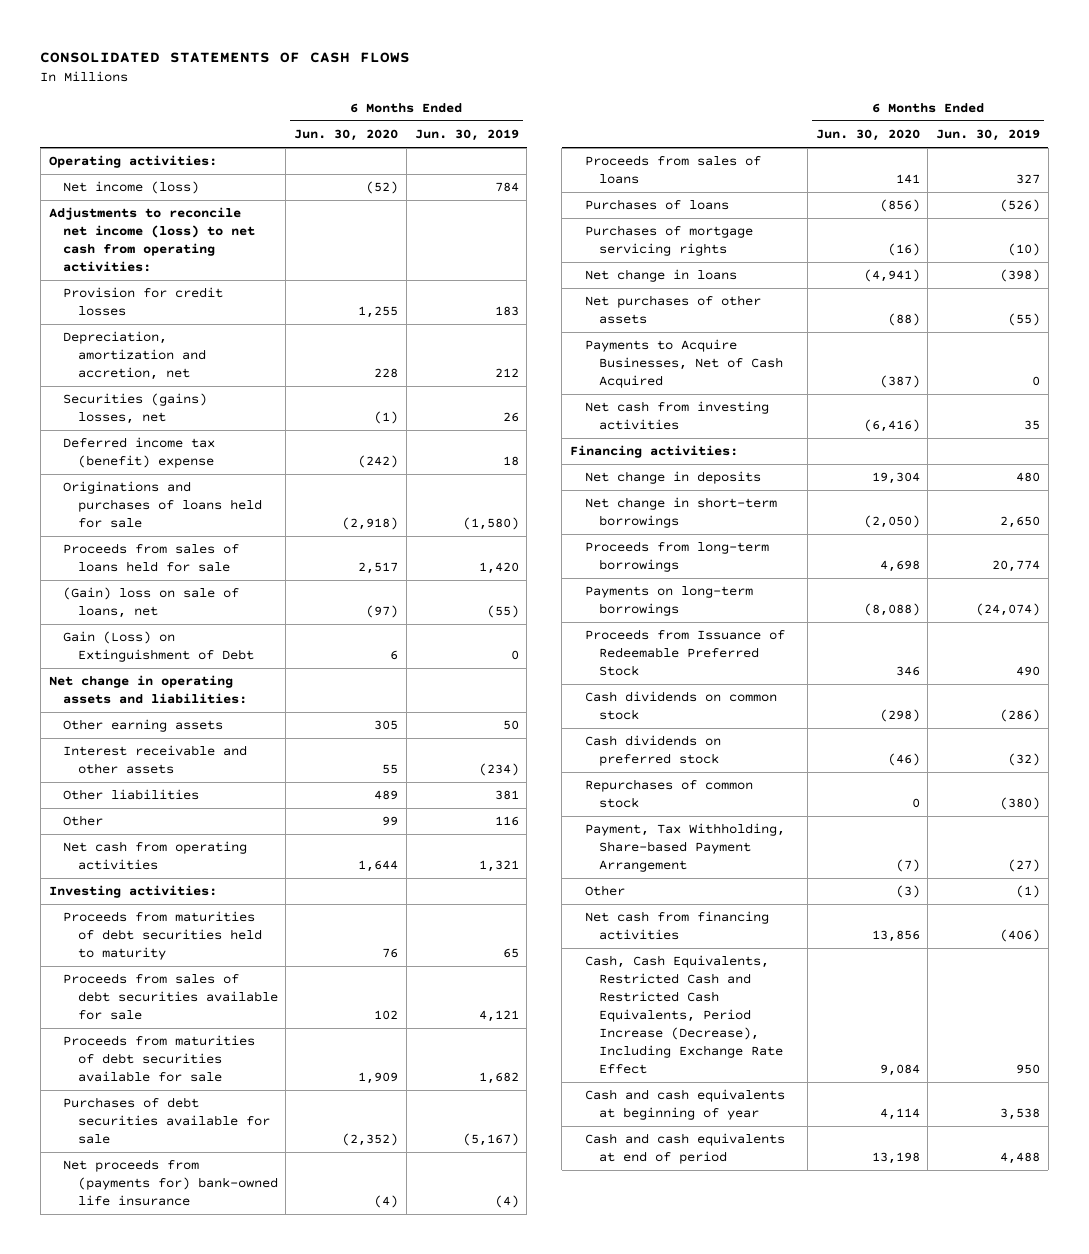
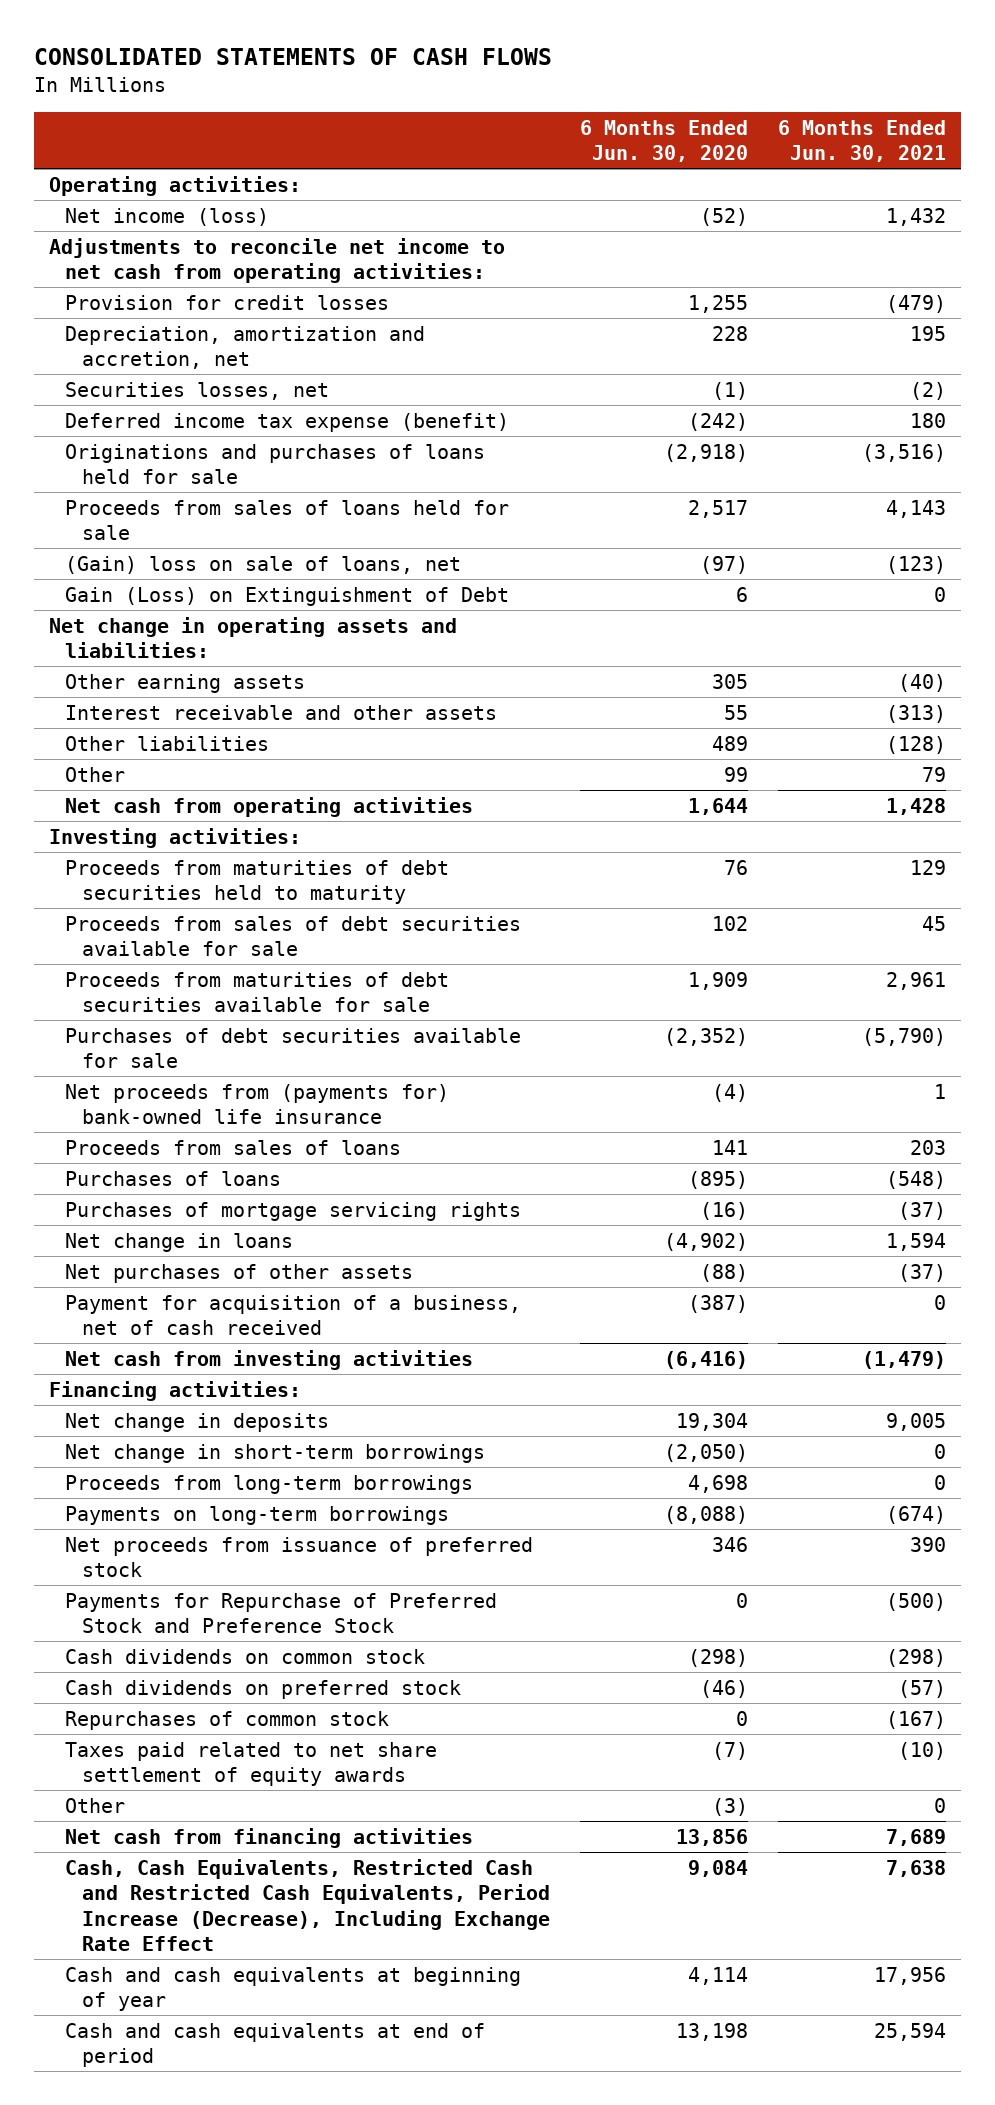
[414,129,519,142] Jun. 30, 2019 -> none
none -> [777,119,946,162] 6 Months Ended Jun. 30, 2021
[48,207,256,273] Adjustments to reconcile net income (loss) to net cash from operating activities: -> [49,237,506,284] Adjustments to reconcile net income to net cash from operating activities:
[63,393,208,425] Securities (gains) losses, net -> [65,381,330,400] Securities losses, net
[63,437,216,469] Deferred income tax (benefit) expense -> [65,412,510,432] Deferred income tax expense (benefit)
[879,199,920,213] (856) -> [687,1170,748,1189] (895)
[863,269,920,283] (4,941) -> [663,1232,748,1251] (4,902)
[584,339,784,389] Payments to Acquire Businesses, Net of Cash Acquired -> [65,1294,522,1336] Payment for acquisition of a business, net of cash received
[584,629,785,677] Proceeds from Issuance of Redeemable Preferred Stock -> [65,1536,534,1578] Net proceeds from issuance of preferred stock
none -> [65,1592,498,1634] Payments for Repurchase of Preferred Stock and Preference Stock
[584,823,785,873] Payment, Tax Withholding, Share-based Payment Arrangement -> [65,1741,438,1787] Taxes paid related to net share settlement of equity awards

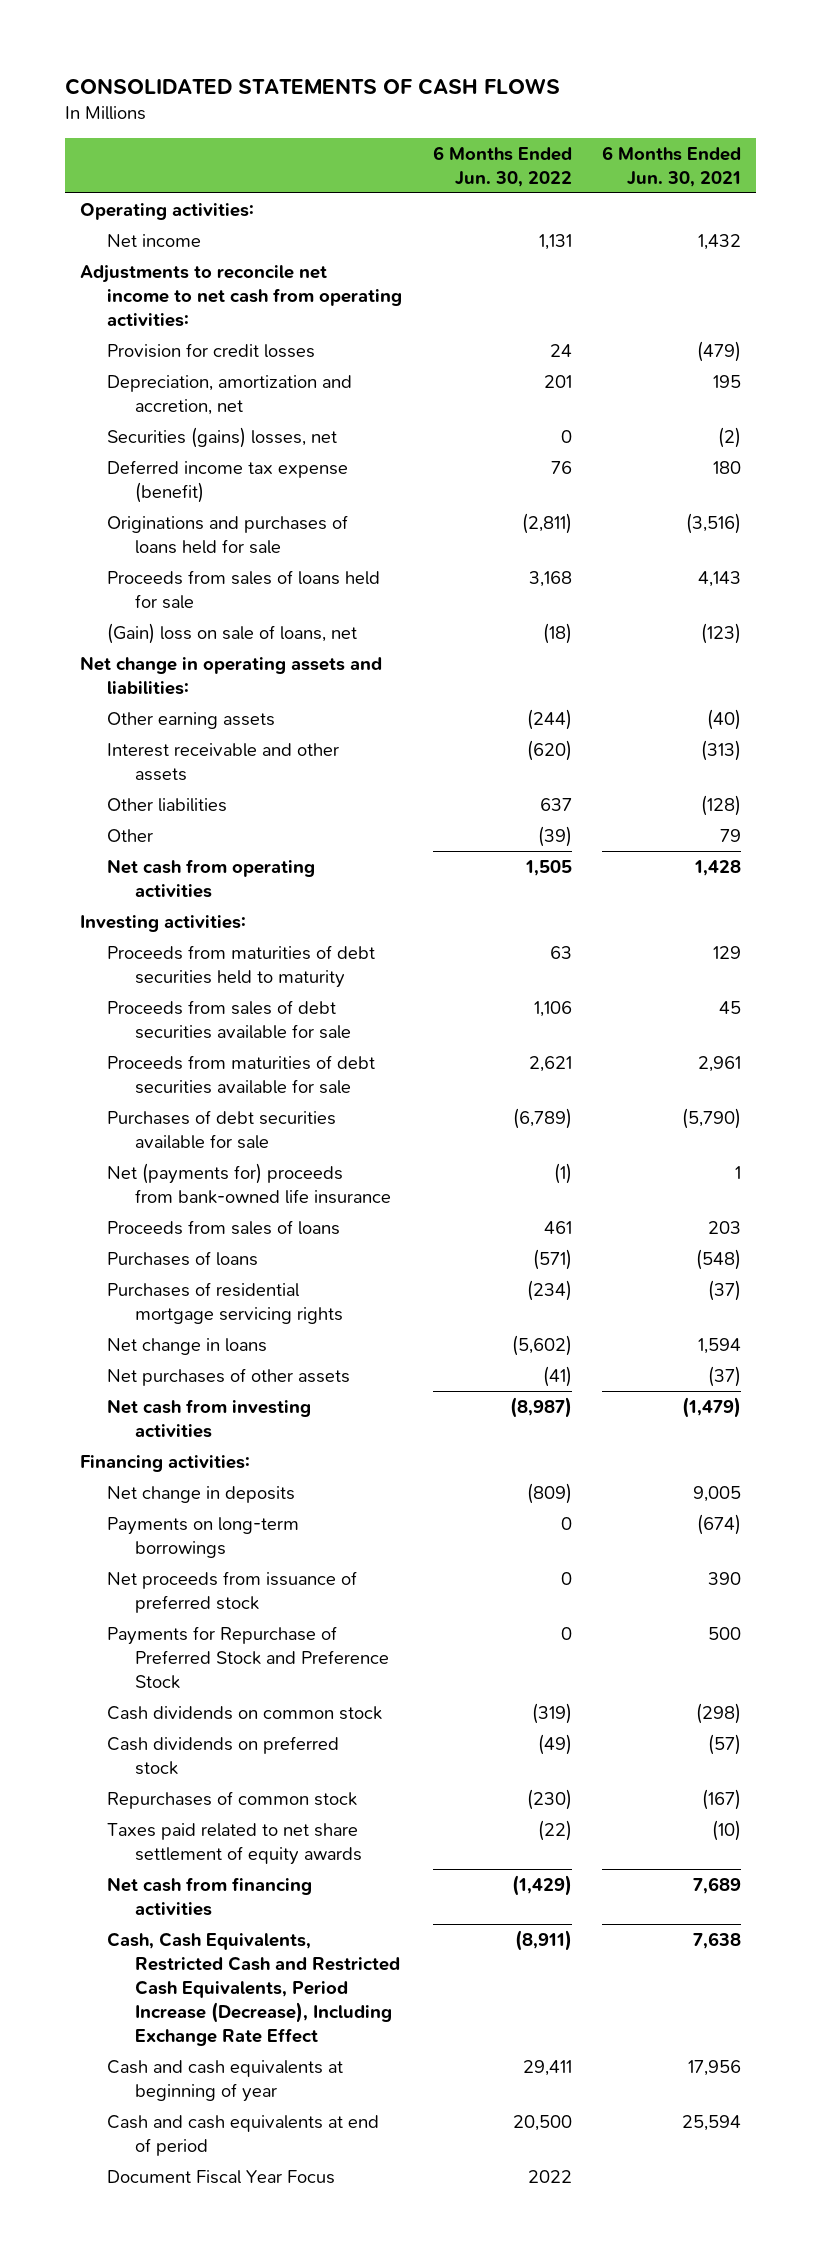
[579,119,748,162] 6 Months Ended Jun. 30, 2020 -> none
none -> [432,145,572,187] 6 Months Ended Jun. 30, 2022
[65,207,270,226] Net income (loss) -> [107,233,202,247] Net income
[65,381,330,400] Securities losses, net -> [107,426,338,448] Securities (gains) losses, net
[65,586,510,606] Gain (Loss) on Extinguishment of Debt -> none
[65,1083,450,1125] Net proceeds from (payments for) bank-owned life insurance -> [107,1162,391,1204] Net (payments for) proceeds from bank-owned life insurance
[65,1201,522,1221] Purchases of mortgage servicing rights -> [107,1281,343,1324] Purchases of residential mortgage servicing rights
[65,1294,522,1336] Payment for acquisition of a business, net of cash received -> none
[65,1443,486,1463] Net change in short-term borrowings -> none
[65,1474,474,1494] Proceeds from long-term borrowings -> none
[885,1592,946,1611] (500) -> [707,1626,741,1640] 500
[65,1797,126,1813] Other -> none
none -> [107,2169,336,2184] Document Fiscal Year Focus

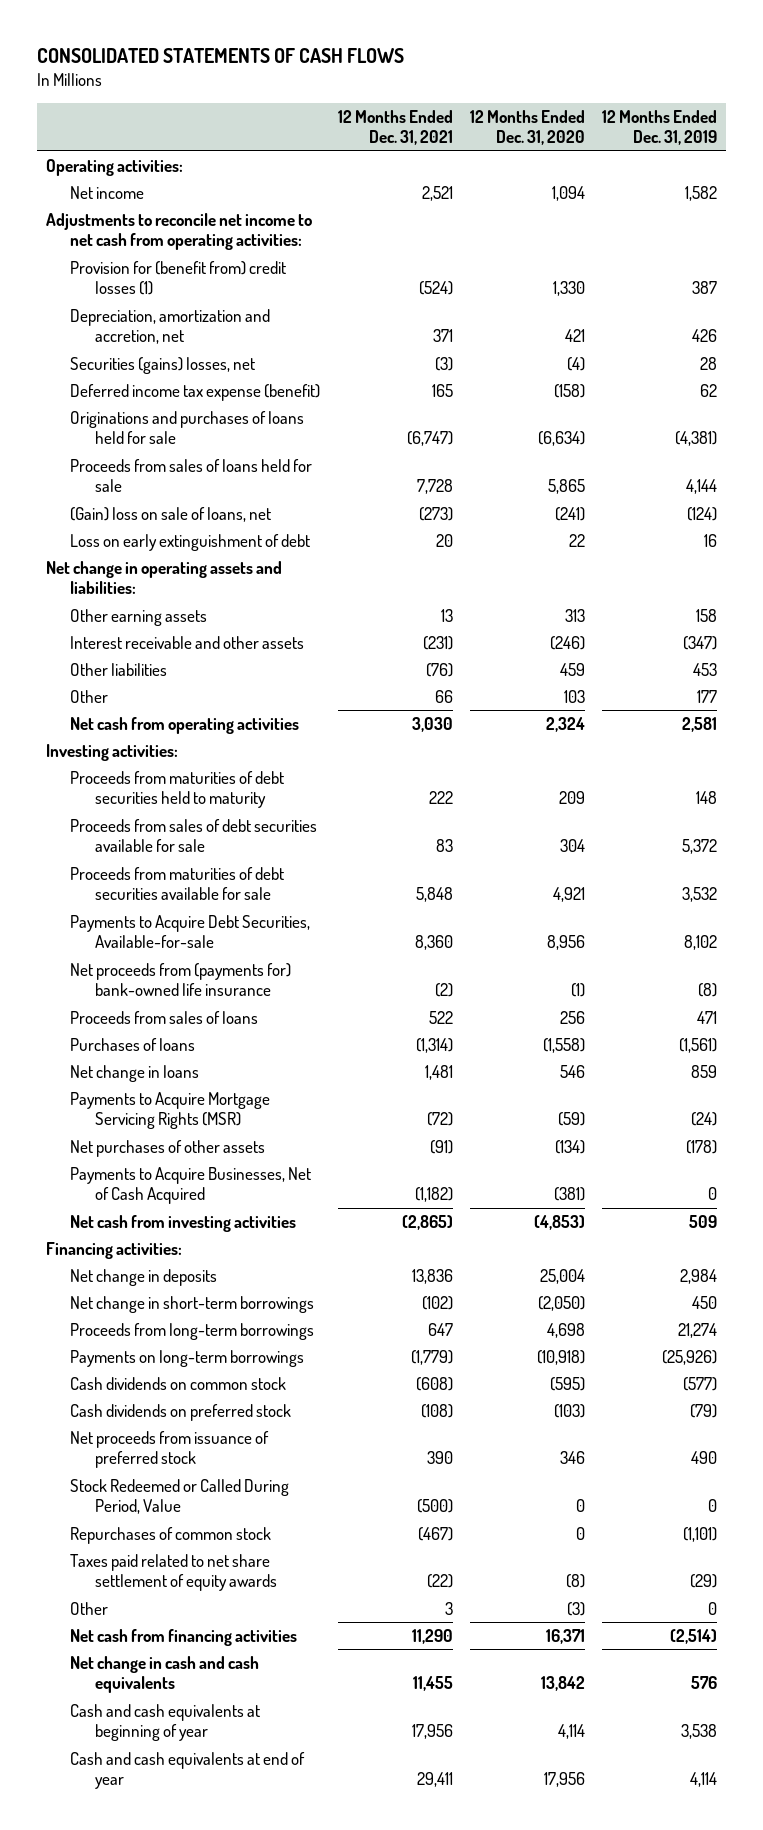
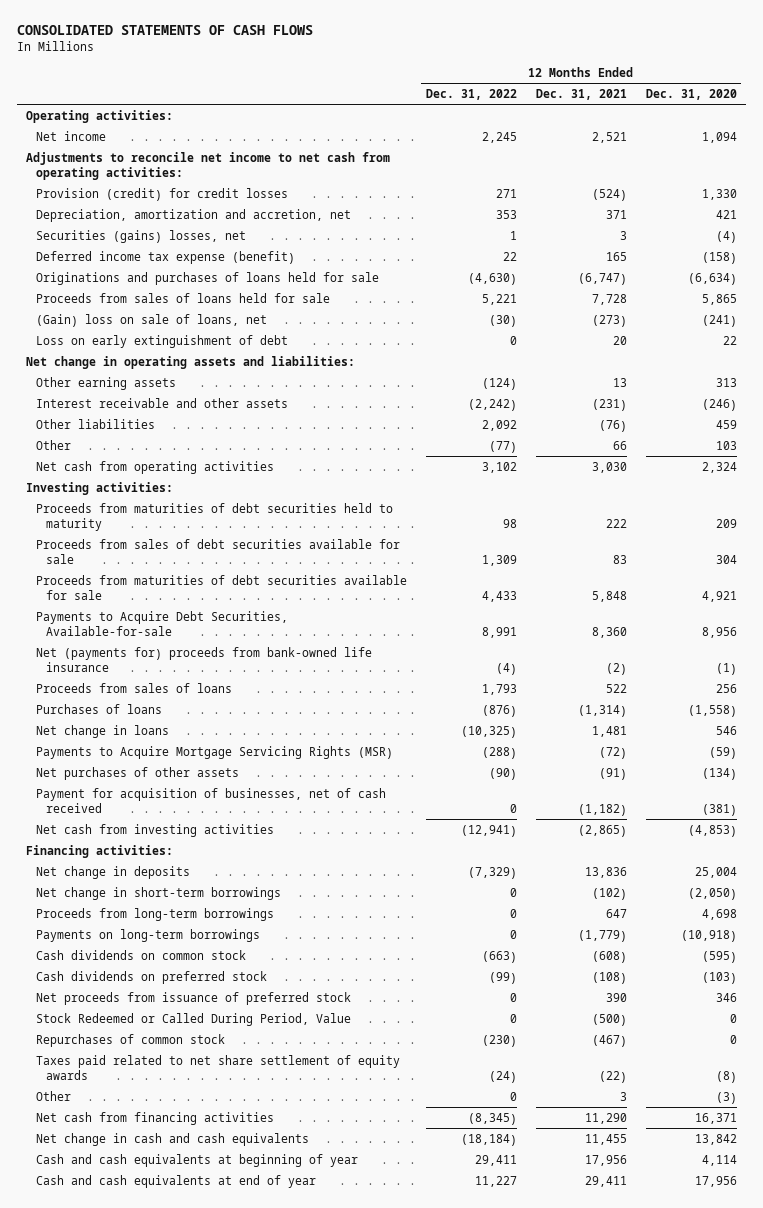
[602,109,718,146] 12 Months Ended Dec. 31, 2019 -> none
none -> [425,89,517,101] Dec. 31, 2022
[70,260,287,296] Provision for (benefit from) credit losses (1) -> [35,187,288,201] Provision (credit) for credit losses
[434,356,453,371] (3) -> [619,230,627,240] 3
[70,962,292,997] Net proceeds from (payments for) bank-owned life insurance -> [35,646,372,672] Net (payments for) proceeds from bank-owned life insurance
[70,1166,312,1205] Payments to Acquire Businesses, Net of Cash Acquired -> [35,787,386,813] Payment for acquisition of businesses, net of cash received

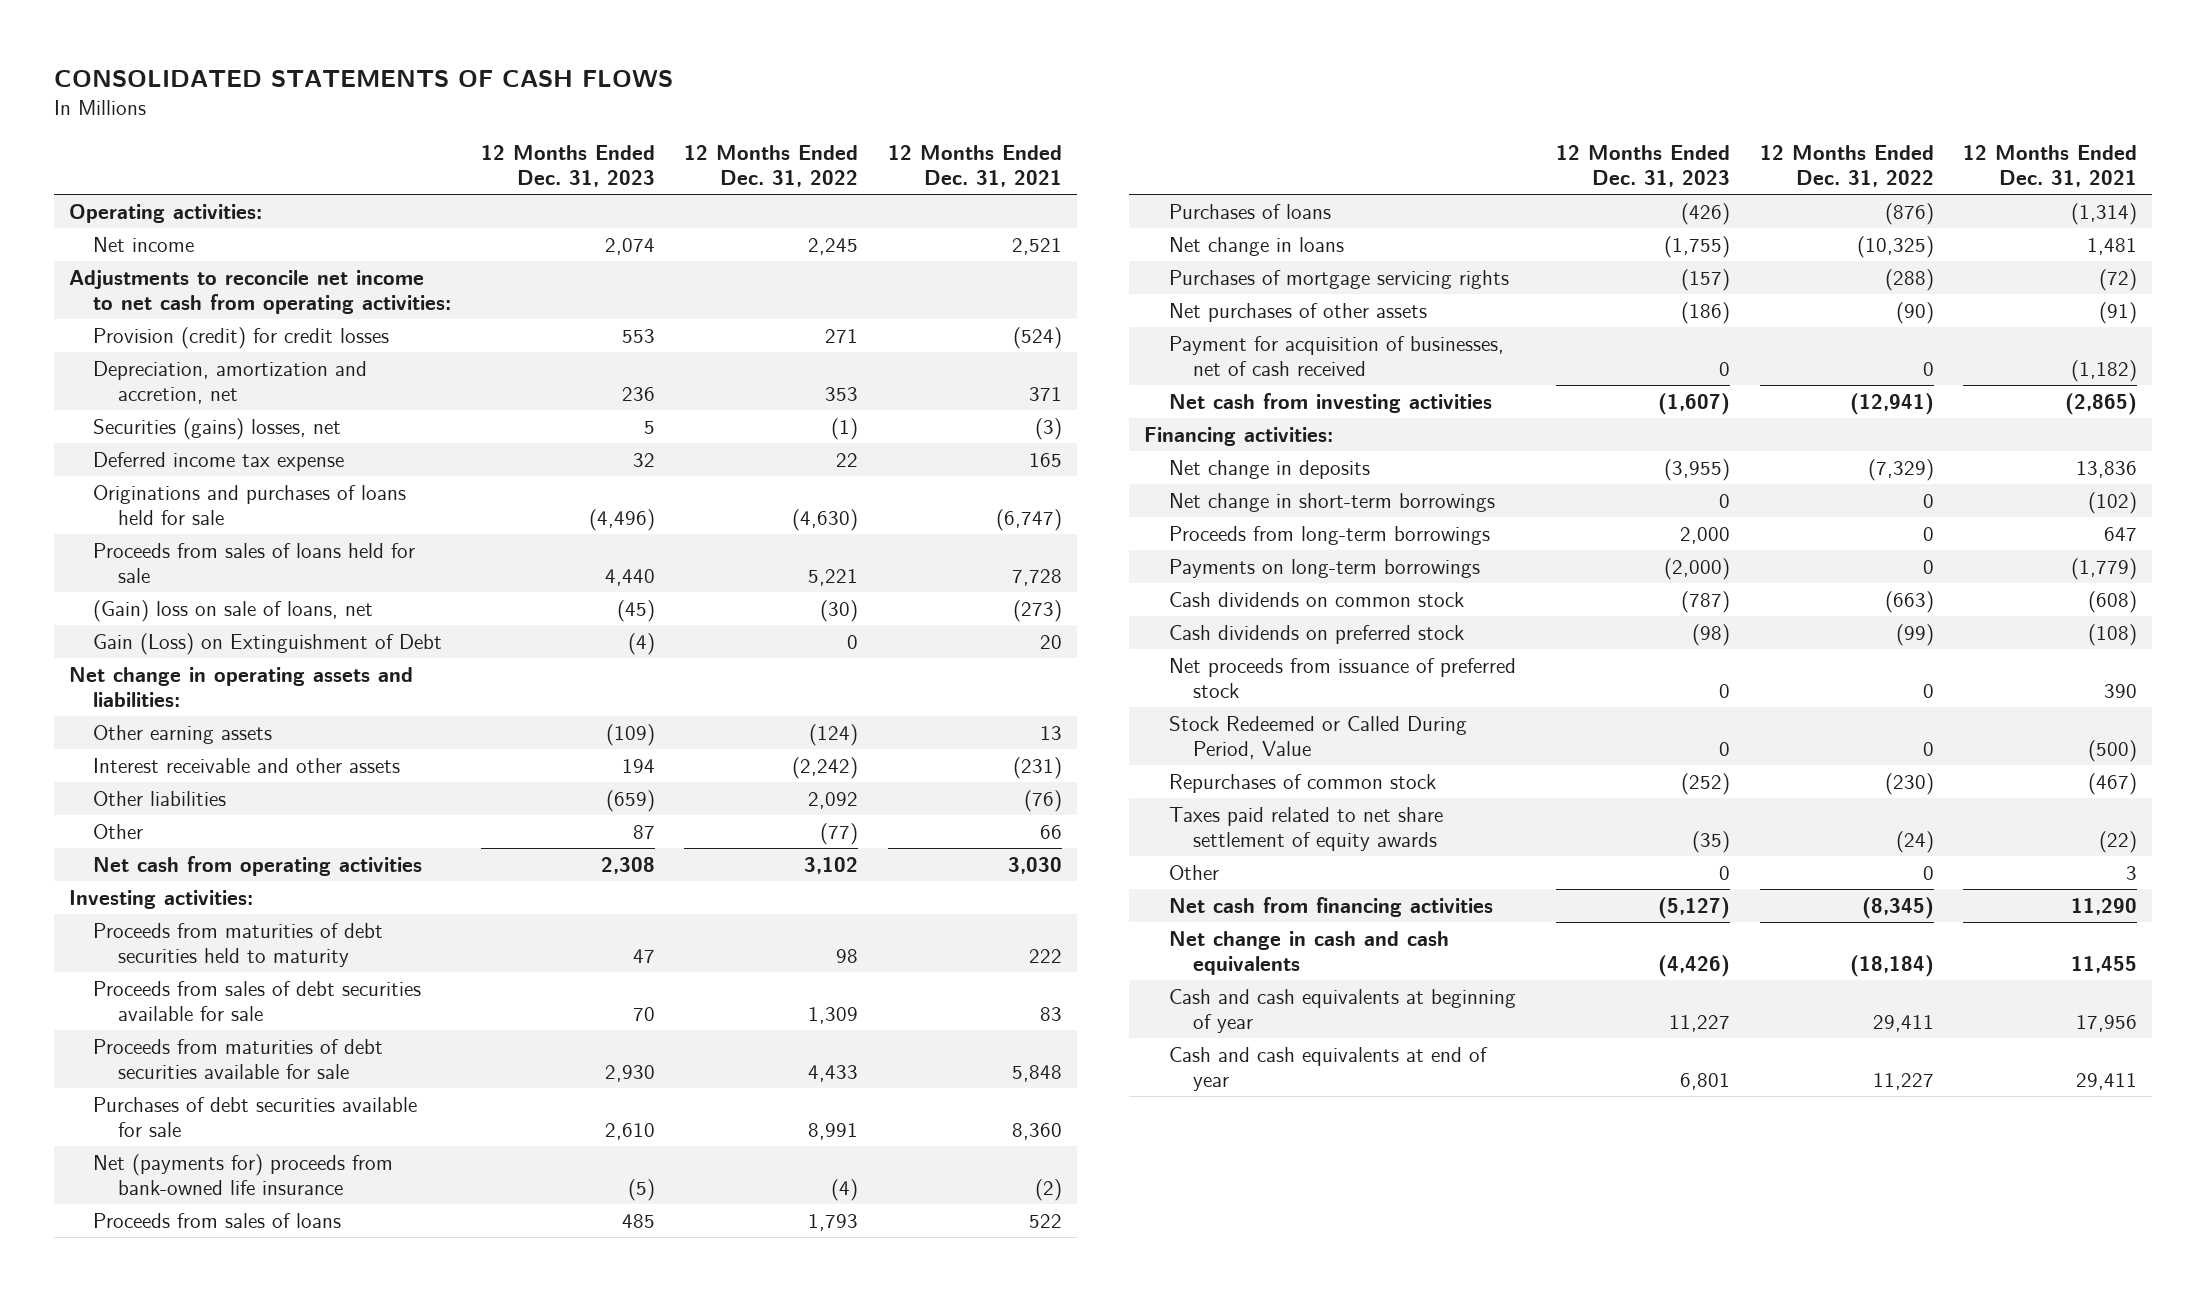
[645,89,737,101] Dec. 31, 2020 -> none
none -> [480,145,655,188] 12 Months Ended Dec. 31, 2023
[509,230,517,240] 1 -> [831,417,859,440] (1)
[619,230,627,240] 3 -> [1034,417,1062,440] (3)
[35,250,295,264] Deferred income tax expense (benefit) -> [93,451,345,471] Deferred income tax expense
[35,334,288,348] Loss on early extinguishment of debt -> [93,632,443,655] Gain (Loss) on Extinguishment of Debt
[35,610,288,636] Payments to Acquire Debt Securities, Available-for-sale -> [93,1096,418,1137] Purchases of debt securities available for sale
[35,745,393,759] Payments to Acquire Mortgage Servicing Rights (MSR) -> [1168,269,1509,289] Purchases of mortgage servicing rights

